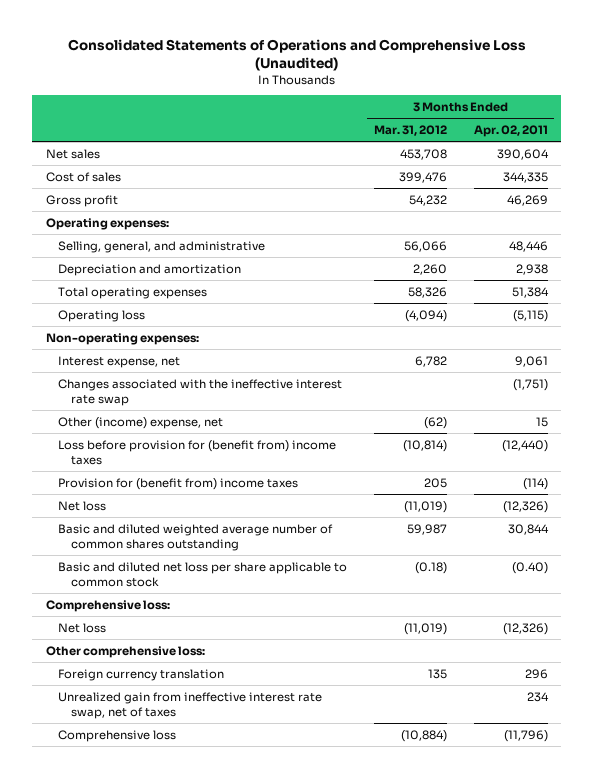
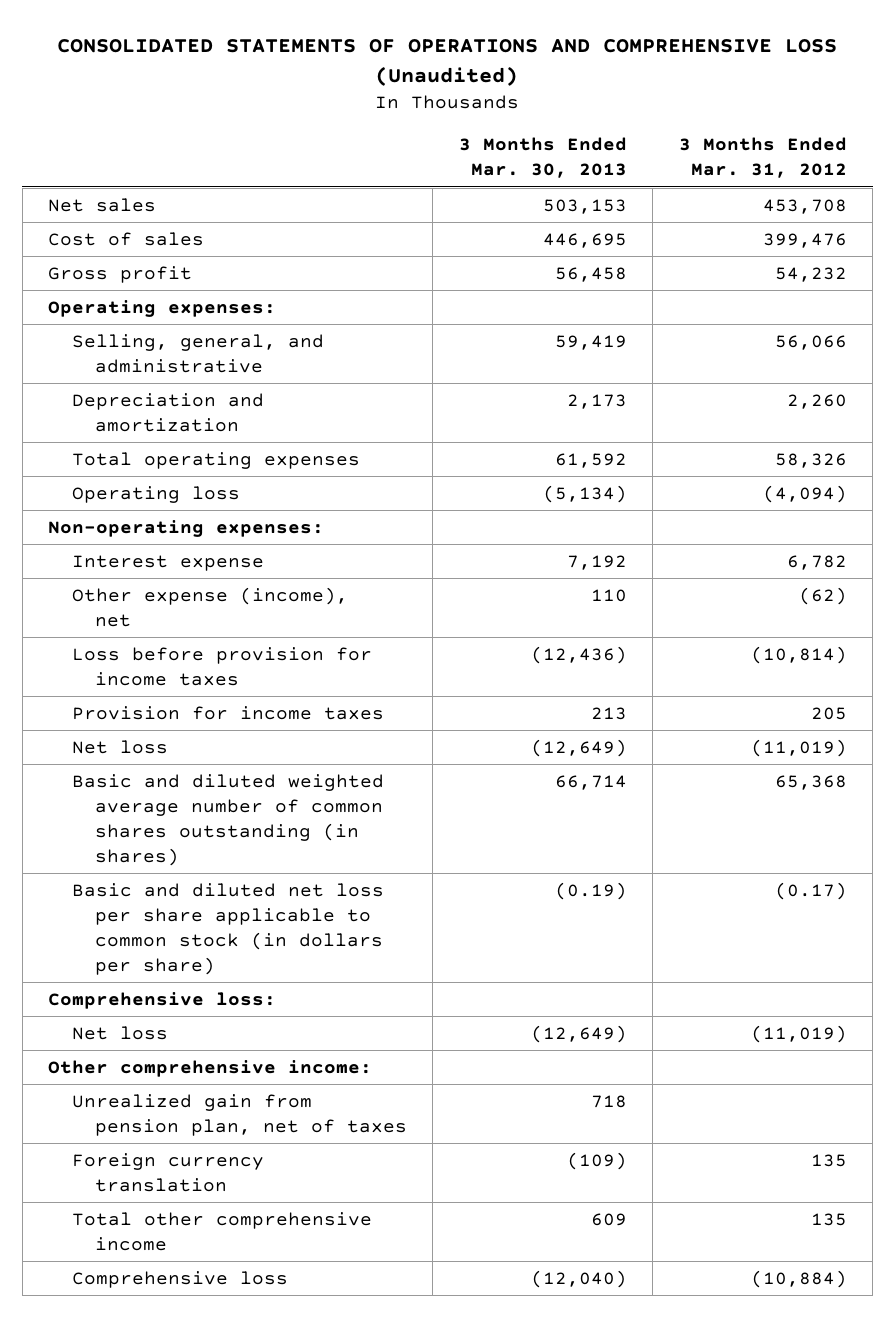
[67,39,526,72] Consolidated Statements of Operations and Comprehensive Loss (Unaudited) -> [57,39,838,87] CONSOLIDATED STATEMENTS OF OPERATIONS AND COMPREHENSIVE LOSS (Unaudited)
[473,125,548,138] Apr. 02, 2011 -> none
none -> [458,137,627,179] 3 Months Ended Mar. 30, 2013
[58,378,343,406] Changes associated with the ineffective interest rate swap -> none
[58,355,181,368] Interest expense, net -> [71,554,264,571] Interest expense
[58,416,224,429] Other (income) expense, net -> [71,586,348,627] Other expense (income), net
[58,439,337,465] Loss before provision for (benefit from) income taxes -> [71,646,372,686] Loss before provision for income taxes
[58,477,299,490] Provision for (benefit from) income taxes -> [71,705,384,720] Provision for income taxes
[58,523,334,551] Basic and diluted weighted average number of common shares outstanding -> [71,773,384,867] Basic and diluted weighted average number of common shares outstanding (in shares)
[407,523,448,535] 59,987 -> [774,774,847,790] 65,368
[58,561,348,587] Basic and diluted net loss per share applicable to common stock -> [71,882,384,976] Basic and diluted net loss per share applicable to common stock (in dollars per share)
[415,561,448,574] (0.18) -> [774,881,847,900] (0.17)
[45,645,205,658] Other comprehensive loss: -> [48,1059,373,1077] Other comprehensive income:
none -> [71,1093,408,1136] Unrealized gain from pension plan, net of taxes
[58,691,323,719] Unrealized gain from ineffective interest rate swap, net of taxes -> none
none -> [71,1211,372,1251] Total other comprehensive income

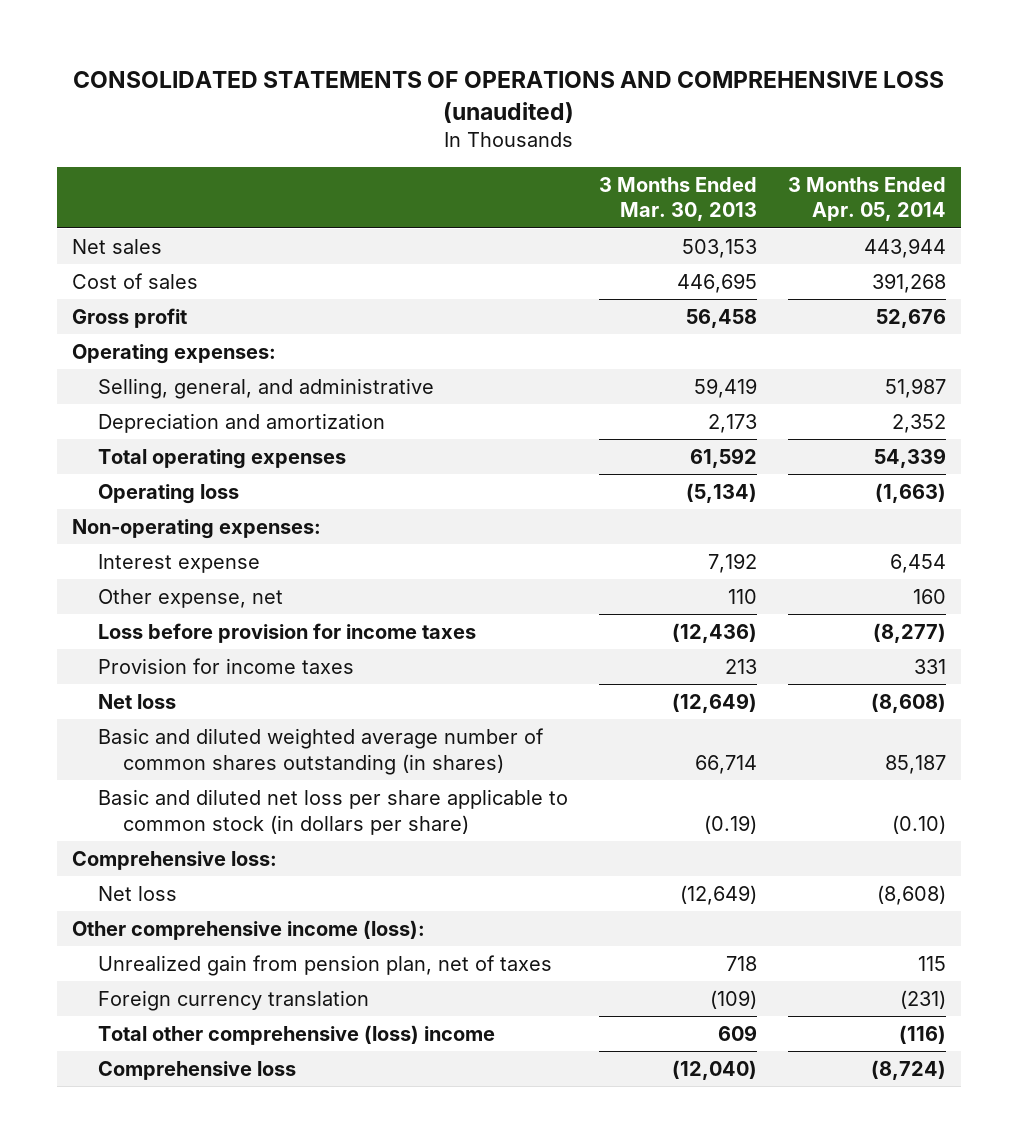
[57,39,838,87] CONSOLIDATED STATEMENTS OF OPERATIONS AND COMPREHENSIVE LOSS (Unaudited) -> [73,71,945,123] CONSOLIDATED STATEMENTS OF OPERATIONS AND COMPREHENSIVE LOSS (unaudited)
[678,137,847,179] 3 Months Ended Mar. 31, 2012 -> none
none -> [787,176,946,222] 3 Months Ended Apr. 05, 2014
[71,586,348,627] Other expense (income), net -> [97,589,283,609] Other expense, net
[48,1059,373,1077] Other comprehensive income: -> [72,920,426,941] Other comprehensive income (loss):
[71,1211,372,1251] Total other comprehensive income -> [97,1025,495,1046] Total other comprehensive (loss) income

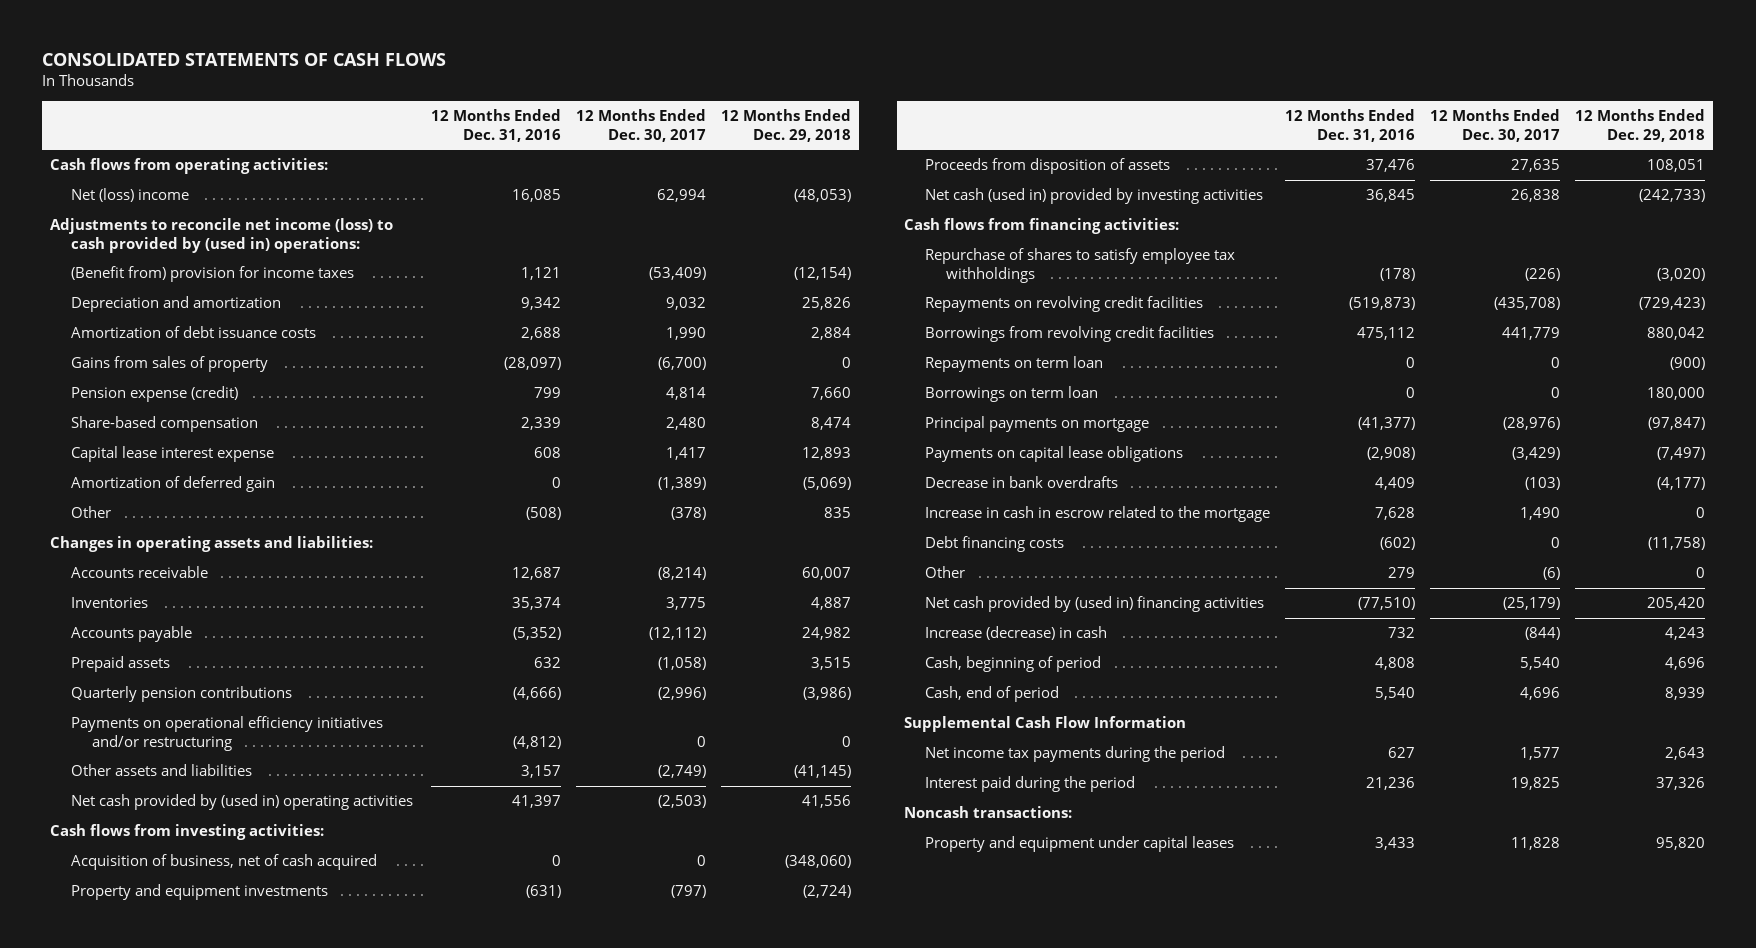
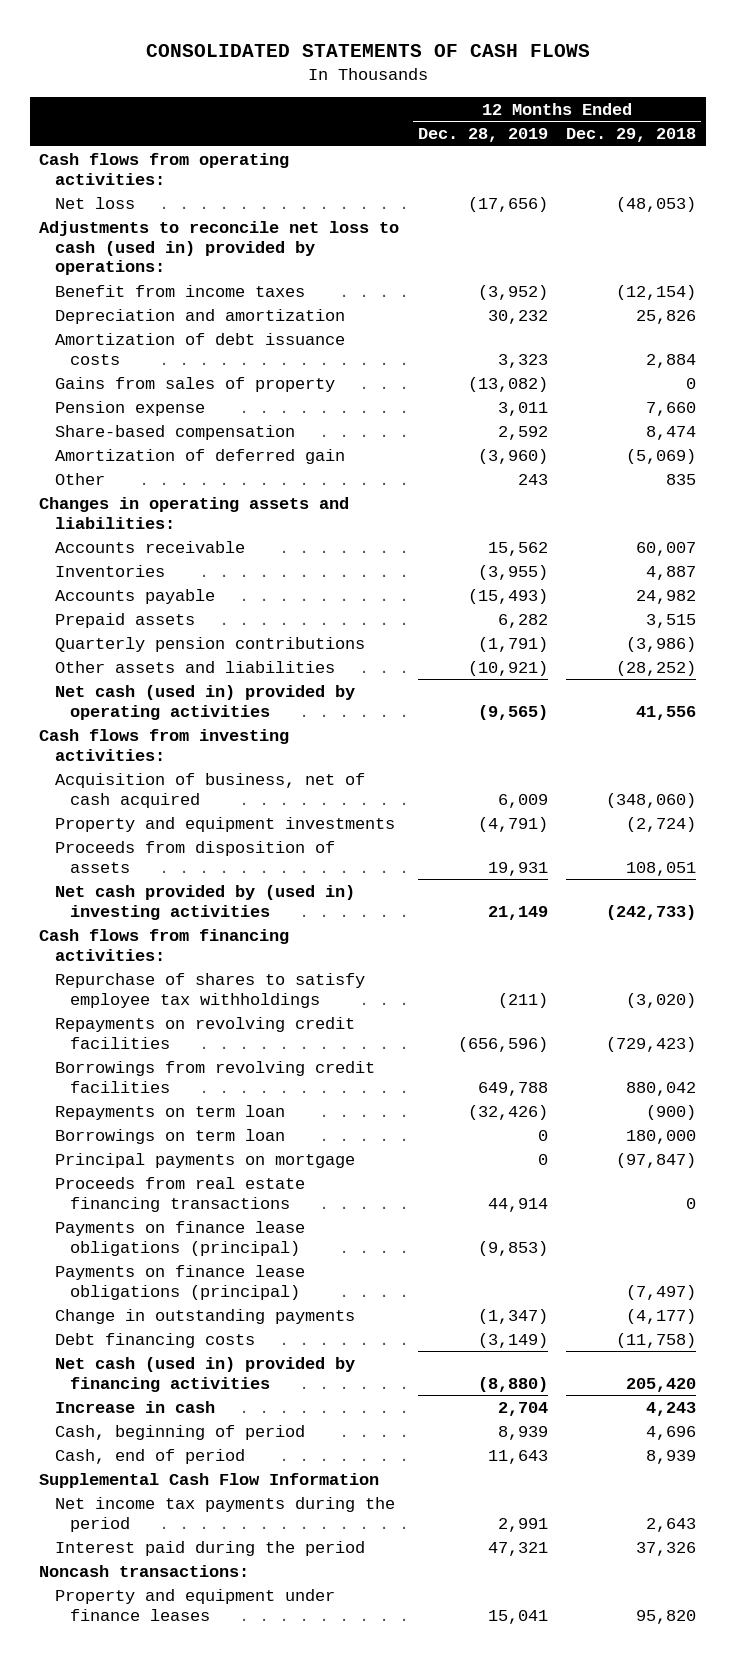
[431,109,562,142] 12 Months Ended Dec. 31, 2016 -> none
[576,109,707,142] 12 Months Ended Dec. 30, 2017 -> none
none -> [417,128,548,143] Dec. 28, 2019
[70,188,189,203] Net (loss) income -> [54,196,135,209] Net loss
[50,218,394,253] Adjustments to reconcile net income (loss) to cash provided by (used in) operations: -> [39,220,400,276] Adjustments to reconcile net loss to cash (used in) provided by operations:
[70,266,354,283] (Benefit from) provision for income taxes -> [54,284,305,297] Benefit from income taxes
[70,386,238,403] Pension expense (credit) -> [54,400,205,416] Pension expense
[70,446,274,463] Capital lease interest expense -> none
[70,716,383,751] Payments on operational efficiency initiatives and/or restructuring -> none
[794,765,852,779] (41,145) -> [616,660,697,676] (28,252)
[70,794,413,811] Net cash provided by (used in) operating activities -> [54,684,355,720] Net cash (used in) provided by operating activities
[925,188,1264,205] Net cash (used in) provided by investing activities -> [54,884,355,920] Net cash provided by (used in) investing activities
[925,506,1271,523] Increase in cash in escrow related to the mortgage -> none
none -> [54,1176,305,1212] Proceeds from real estate financing transactions
none -> [54,1220,305,1256] Payments on finance lease obligations (principal)
[925,446,1184,463] Payments on capital lease obligations -> [54,1264,305,1300] Payments on finance lease obligations (principal)
[925,476,1119,489] Decrease in bank overdrafts -> [54,1308,355,1324] Change in outstanding payments
[925,566,966,579] Other -> none
[925,596,1265,613] Net cash provided by (used in) financing activities -> [54,1356,355,1392] Net cash (used in) provided by financing activities
[925,626,1108,641] Increase (decrease) in cash -> [54,1400,215,1413] Increase in cash
[925,836,1235,853] Property and equipment under capital leases -> [54,1588,335,1621] Property and equipment under finance leases

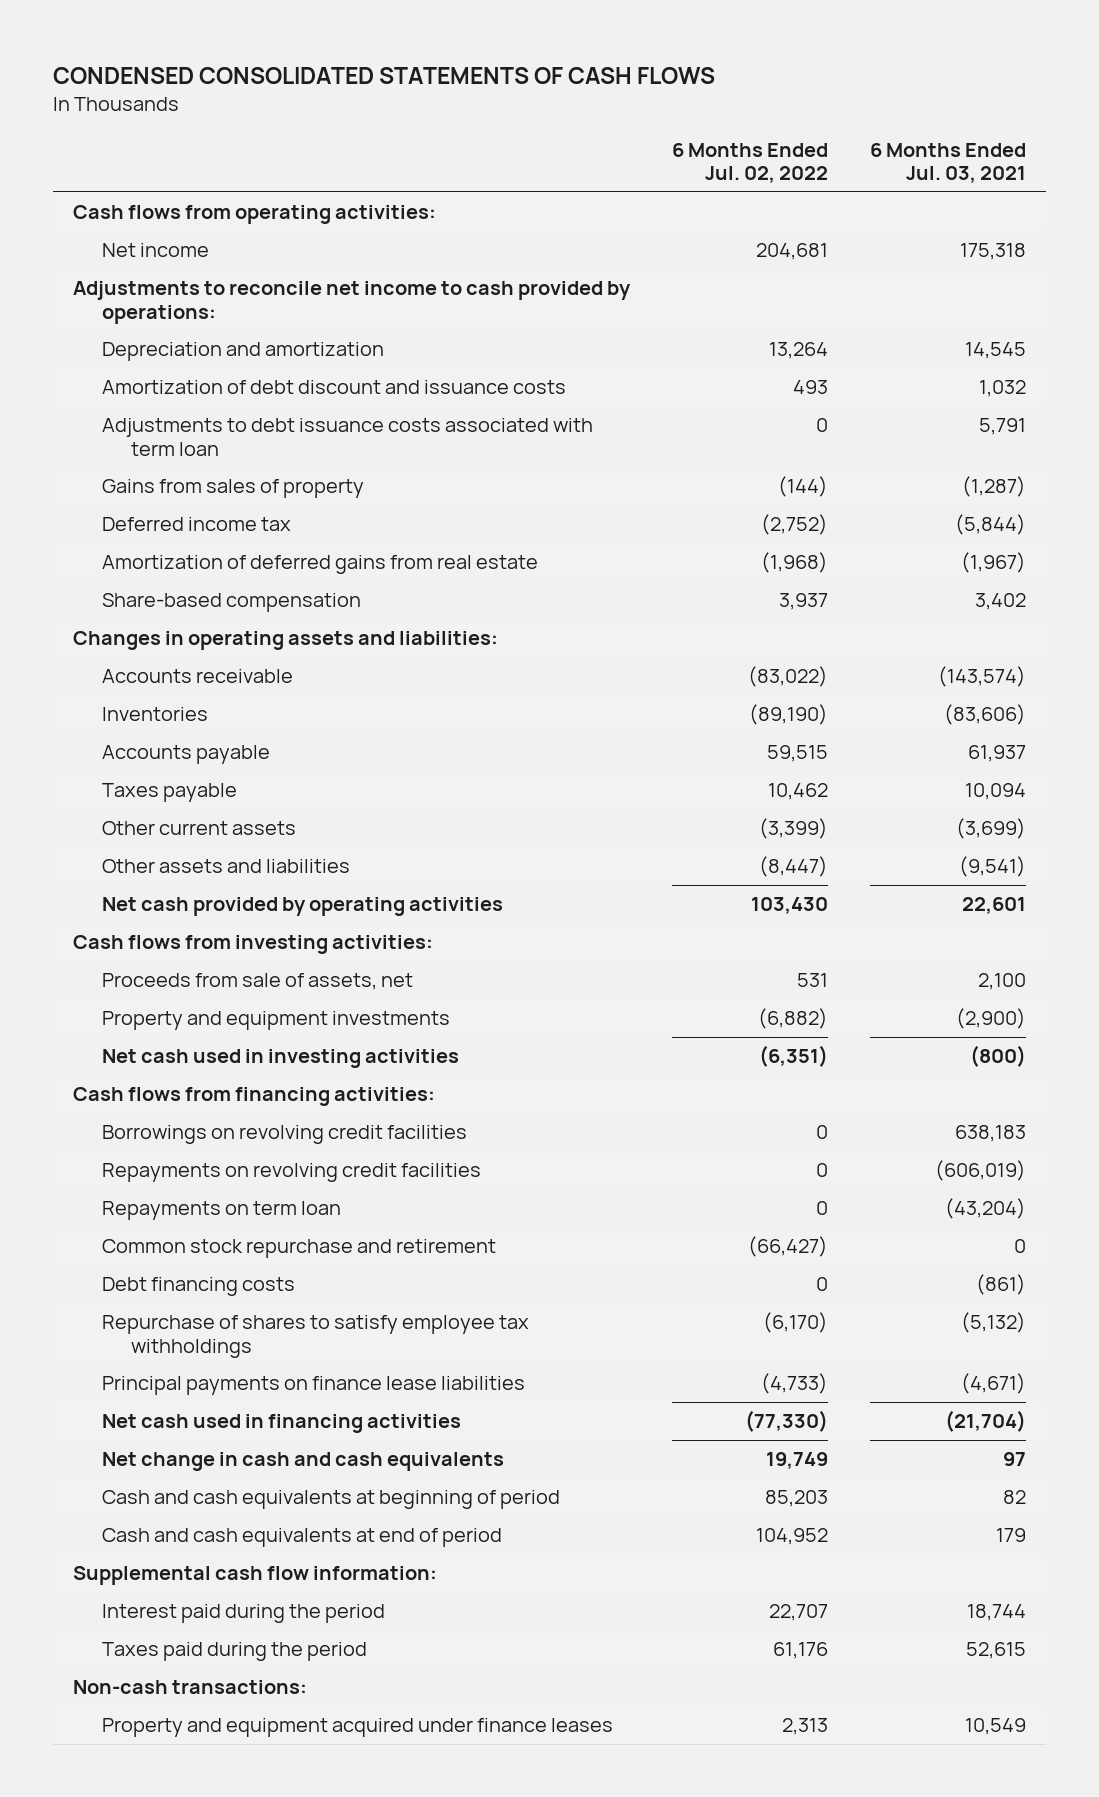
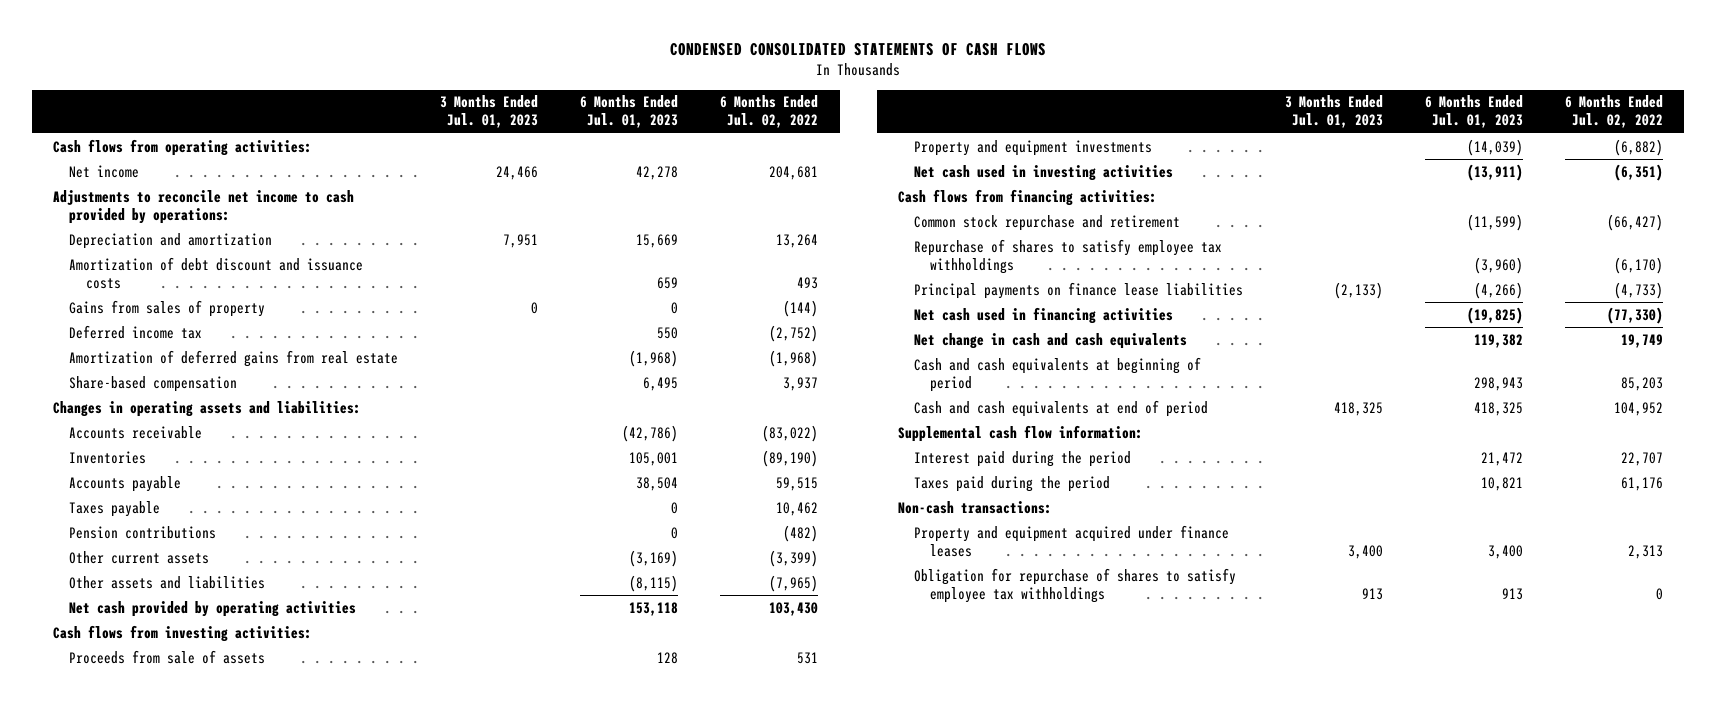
[869,142,1026,184] 6 Months Ended Jul. 03, 2021 -> none
none -> [440,95,539,129] 3 Months Ended Jul. 01, 2023
none -> [580,95,679,129] 6 Months Ended Jul. 01, 2023
[102,418,594,456] Adjustments to debt issuance costs associated with term loan -> none
none -> [69,525,217,539] Pension contributions
[758,856,828,878] (8,447) -> [769,574,819,592] (7,965)
[102,973,414,991] Proceeds from sale of assets, net -> [69,649,266,664] Proceeds from sale of assets
[102,1125,468,1145] Borrowings on revolving credit facilities -> none
[102,1163,482,1183] Repayments on revolving credit facilities -> none
[102,1201,342,1221] Repayments on term loan -> none
[102,1277,296,1297] Debt financing costs -> none
none -> [914,567,1237,603] Obligation for repurchase of shares to satisfy employee tax withholdings

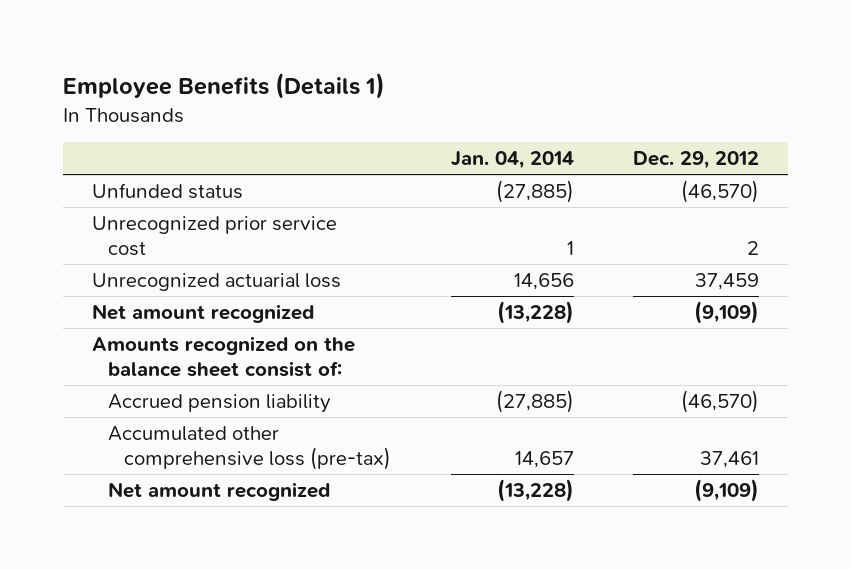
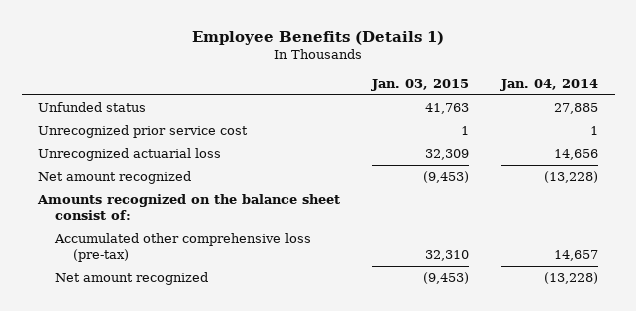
[632,151,759,170] Dec. 29, 2012 -> none
none -> [371,79,470,92] Jan. 03, 2015
[495,179,574,203] (27,885) -> [554,103,599,115] 27,885
[108,393,332,413] Accrued pension liability -> none

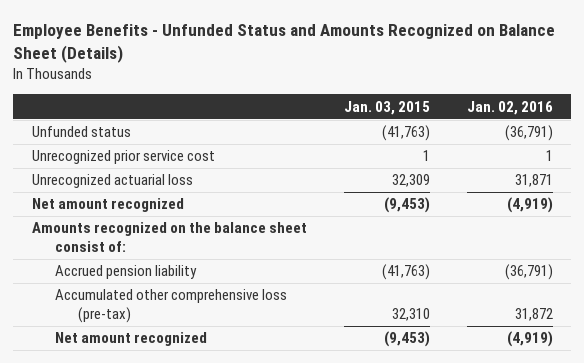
[192,30,445,45] Employee Benefits (Details 1) -> [13,24,556,64] Employee Benefits - Unfunded Status and Amounts Recognized on Balance Sheet (Details)
[500,79,599,92] Jan. 04, 2014 -> none
none -> [466,100,553,115] Jan. 02, 2016
[425,103,470,115] 41,763 -> [381,125,430,142] (41,763)
none -> [54,265,197,280] Accrued pension liability

